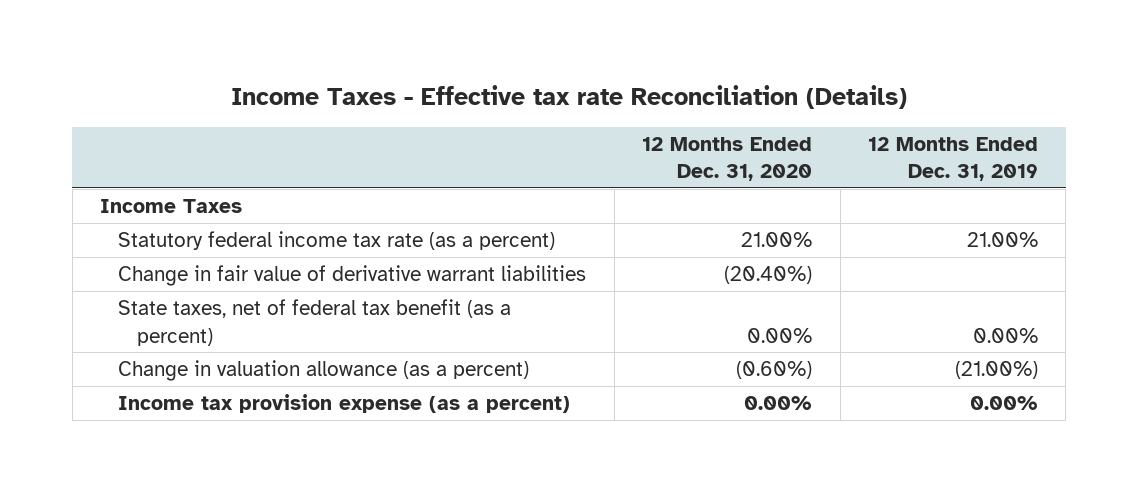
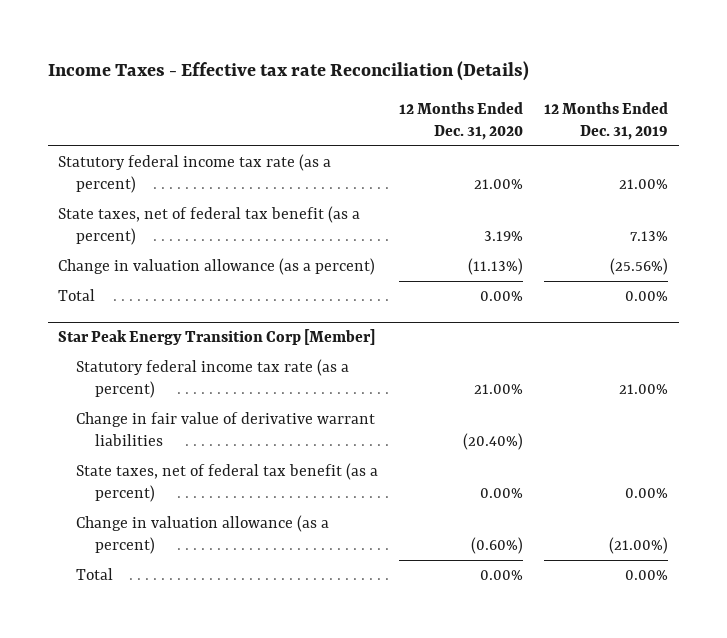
[100,199,243,214] Income Taxes -> none
none -> [58,206,361,246] State taxes, net of federal tax benefit (as a percent)
none -> [58,258,376,276] Change in valuation allowance (as a percent)
none -> [58,289,96,302] Total
none -> [58,329,376,346] Star Peak Energy Transition Corp [Member]
none -> [76,359,350,399] Statutory federal income tax rate (as a percent)
[118,394,571,414] Income tax provision expense (as a percent) -> [76,568,114,581] Total

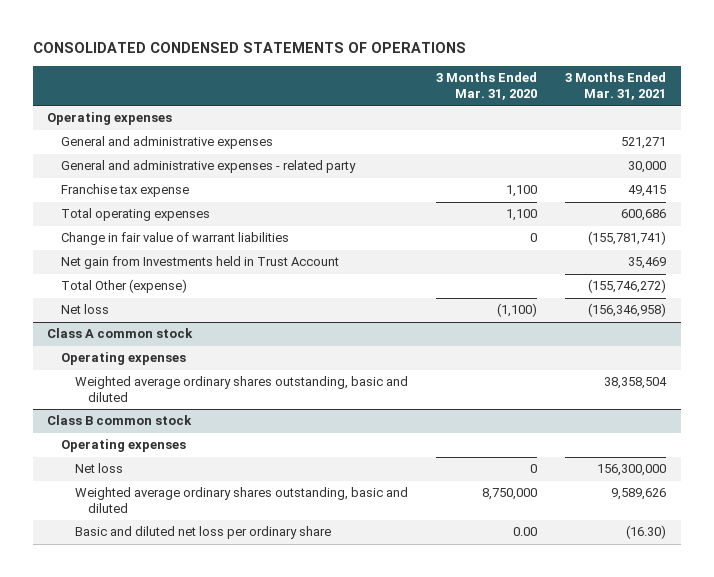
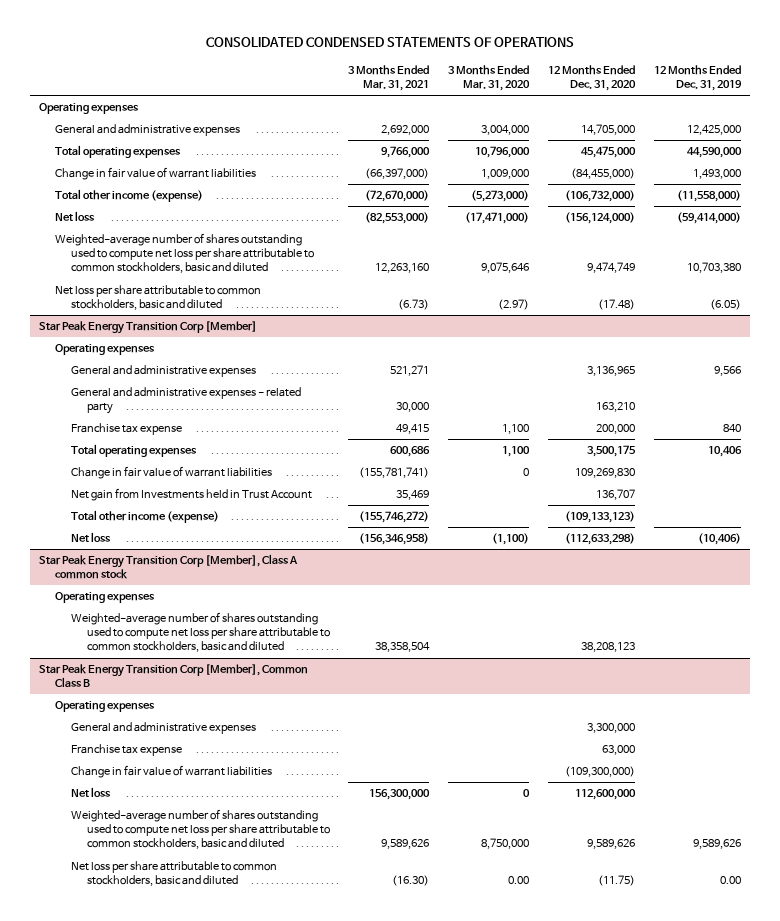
none -> [547,64,636,91] 12 Months Ended Dec. 31, 2020
none -> [653,64,742,91] 12 Months Ended Dec. 31, 2019
none -> [55,124,241,137] General and administrative expenses
none -> [55,145,182,159] Total operating expenses
none -> [55,167,257,181] Change in fair value of warrant liabilities
none -> [55,189,204,203] Total other income (expense)
none -> [55,211,96,222] Net loss
none -> [55,233,314,274] Weighted-average number of shares outstanding used to compute net loss per share attributable to common stockholders, basic and diluted
none -> [55,285,262,311] Net loss per share attributable to common stockholders, basic and diluted
none -> [39,321,258,335] Star Peak Energy Transition Corp [Member]
none -> [55,344,156,356] Operating expenses
[61,279,188,294] Total Other (expense) -> [70,510,219,524] Total other income (expense)
[47,328,194,339] Class A common stock -> none
none -> [39,554,299,580] Star Peak Energy Transition Corp [Member], Class A common stock
[47,415,193,426] Class B common stock -> none
[74,376,408,402] Weighted average ordinary shares outstanding, basic and diluted -> [70,612,330,653] Weighted-average number of shares outstanding used to compute net loss per share attributable to common stockholders, basic and diluted
none -> [39,664,309,688] Star Peak Energy Transition Corp [Member], Common Class B
none -> [70,722,256,735] General and administrative expenses
none -> [70,744,182,757] Franchise tax expense
none -> [70,765,272,779] Change in fair value of warrant liabilities
[74,487,408,513] Weighted average ordinary shares outstanding, basic and diluted -> [70,809,330,850] Weighted-average number of shares outstanding used to compute net loss per share attributable to common stockholders, basic and diluted
[74,526,331,540] Basic and diluted net loss per ordinary share -> [70,861,277,887] Net loss per share attributable to common stockholders, basic and diluted

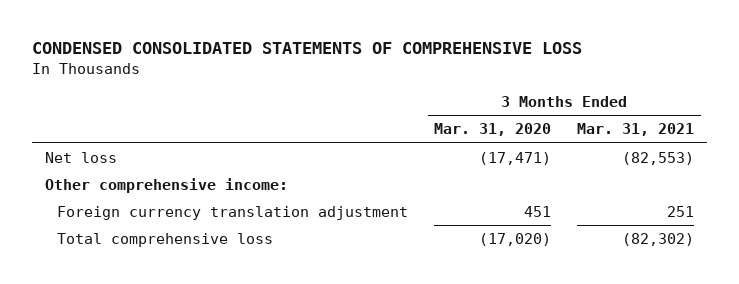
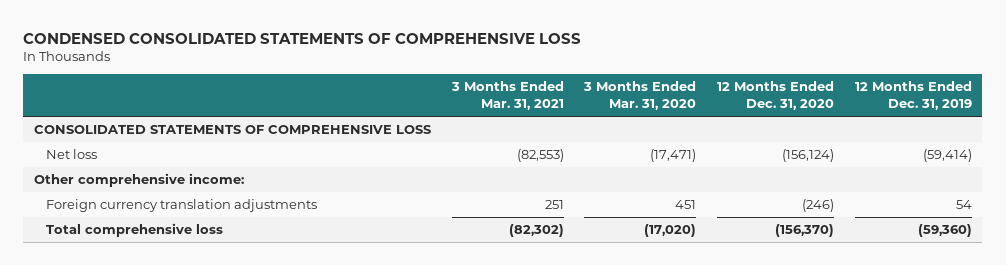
none -> [717,81,835,111] 12 Months Ended Dec. 31, 2020
none -> [855,81,973,111] 12 Months Ended Dec. 31, 2019
none -> [33,125,431,135] CONSOLIDATED STATEMENTS OF COMPREHENSIVE LOSS
[57,205,409,220] Foreign currency translation adjustment -> [45,199,317,213] Foreign currency translation adjustments

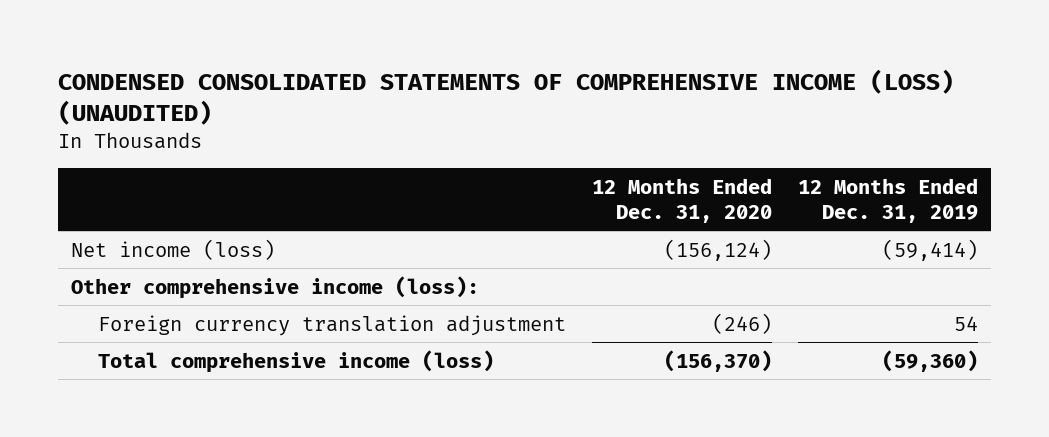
[23,32,582,44] CONDENSED CONSOLIDATED STATEMENTS OF COMPREHENSIVE LOSS -> [58,68,955,126] CONDENSED CONSOLIDATED STATEMENTS OF COMPREHENSIVE INCOME (LOSS) (UNAUDITED)
[450,81,564,111] 3 Months Ended Mar. 31, 2021 -> none
[583,81,697,111] 3 Months Ended Mar. 31, 2020 -> none
[33,125,431,135] CONSOLIDATED STATEMENTS OF COMPREHENSIVE LOSS -> none
[45,149,97,160] Net loss -> [71,238,276,260] Net income (loss)
[33,173,244,188] Other comprehensive income: -> [71,275,480,299] Other comprehensive income (loss):
[45,199,317,213] Foreign currency translation adjustments -> [98,314,567,336] Foreign currency translation adjustment
[45,223,223,238] Total comprehensive loss -> [98,349,495,373] Total comprehensive income (loss)

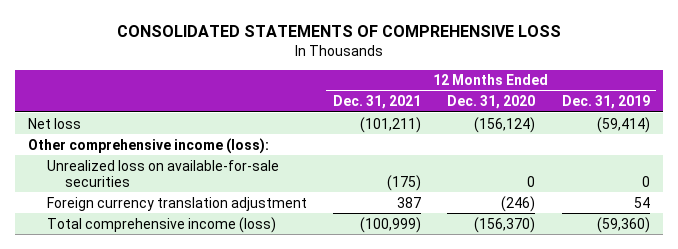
[58,68,955,126] CONDENSED CONSOLIDATED STATEMENTS OF COMPREHENSIVE INCOME (LOSS) (UNAUDITED) -> [116,24,561,37] CONSOLIDATED STATEMENTS OF COMPREHENSIVE LOSS
none -> [333,95,422,110] Dec. 31, 2021
[71,238,276,260] Net income (loss) -> [28,117,82,129] Net loss
none -> [46,159,279,187] Unrealized loss on available-for-sale securities

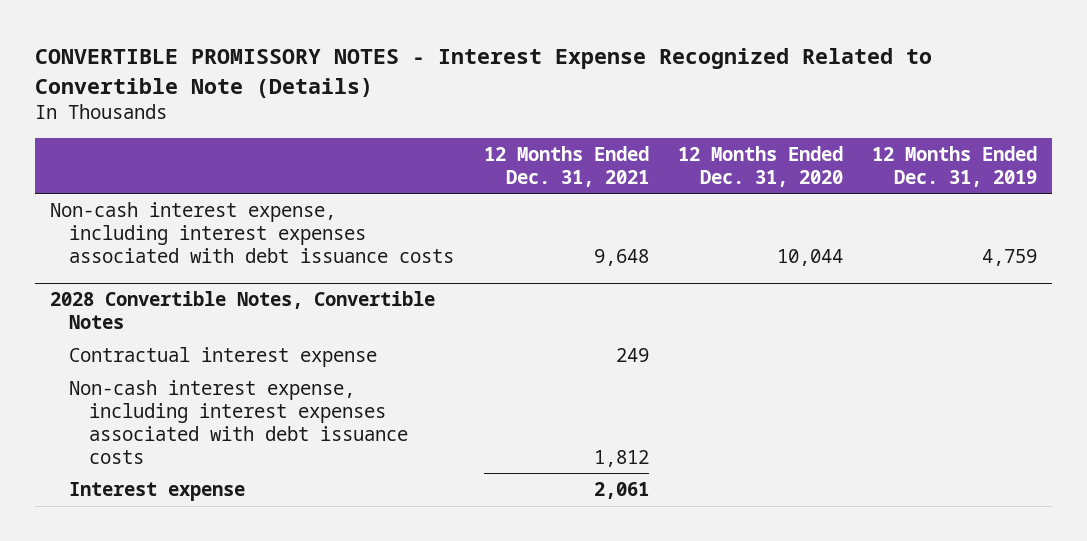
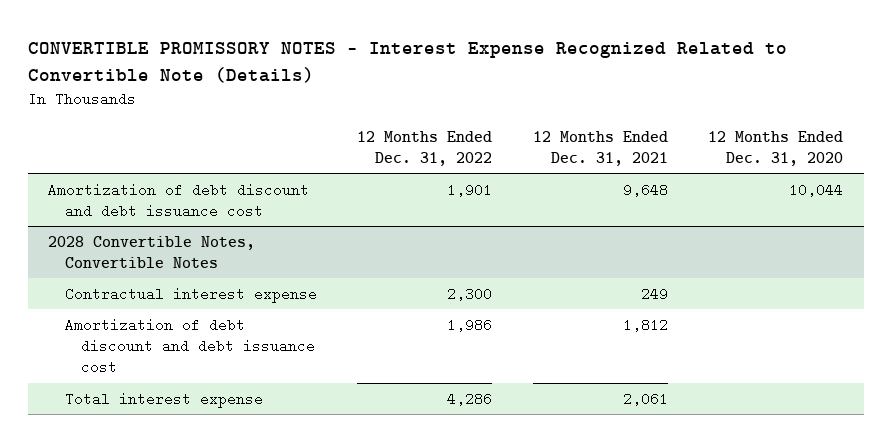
[872,145,1038,187] 12 Months Ended Dec. 31, 2019 -> none
none -> [357,130,493,167] 12 Months Ended Dec. 31, 2022
[49,202,455,263] Non-cash interest expense, including interest expenses associated with debt issuance costs -> [48,182,310,219] Amortization of debt discount and debt issuance cost
[69,380,408,464] Non-cash interest expense, including interest expenses associated with debt issuance costs -> [64,317,316,375] Amortization of debt discount and debt issuance cost
[69,482,246,502] Interest expense -> [64,391,263,408] Total interest expense

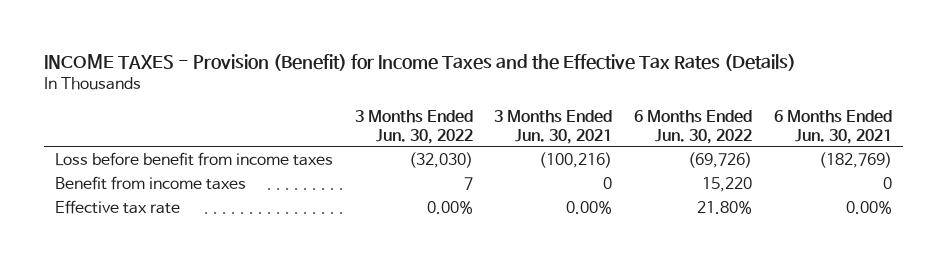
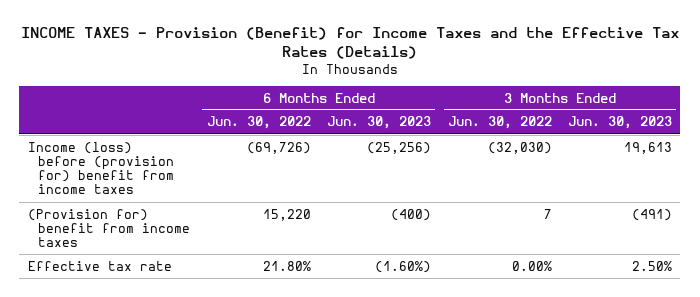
[494,109,613,144] 3 Months Ended Jun. 30, 2021 -> none
[774,109,893,144] 6 Months Ended Jun. 30, 2021 -> none
none -> [327,116,432,130] Jun. 30, 2023
none -> [568,116,673,130] Jun. 30, 2023
[54,152,333,167] Loss before benefit from income taxes -> [27,141,175,195] Income (loss) before (provision for) benefit from income taxes
[54,176,246,191] Benefit from income taxes -> [27,208,191,248] (Provision for) benefit from income taxes

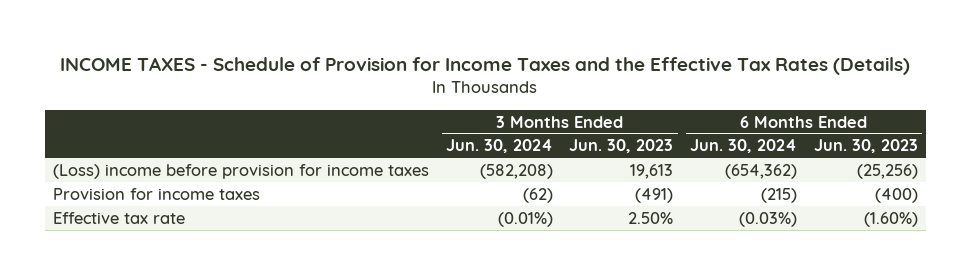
[20,27,679,60] INCOME TAXES - Provision (Benefit) for Income Taxes and the Effective Tax Rates (Details) -> [60,56,911,75] INCOME TAXES - Schedule of Provision for Income Taxes and the Effective Tax Rates (Details)
[206,116,311,130] Jun. 30, 2022 -> none
[447,116,552,130] Jun. 30, 2022 -> none
none -> [445,139,553,154] Jun. 30, 2024
none -> [690,139,798,154] Jun. 30, 2024
[27,141,175,195] Income (loss) before (provision for) benefit from income taxes -> [52,163,429,179] (Loss) income before provision for income taxes
[27,208,191,248] (Provision for) benefit from income taxes -> [52,187,260,200] Provision for income taxes

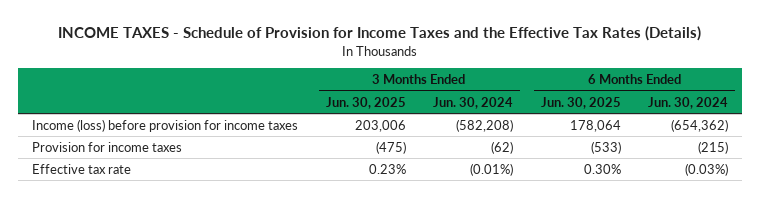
[569,139,674,154] Jun. 30, 2023 -> none
[813,139,918,154] Jun. 30, 2023 -> none
none -> [325,96,406,109] Jun. 30, 2025
none -> [540,96,621,109] Jun. 30, 2025
[52,163,429,179] (Loss) income before provision for income taxes -> [32,118,299,132] Income (loss) before provision for income taxes

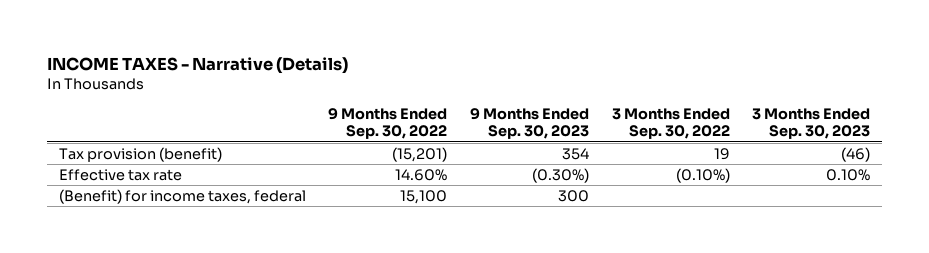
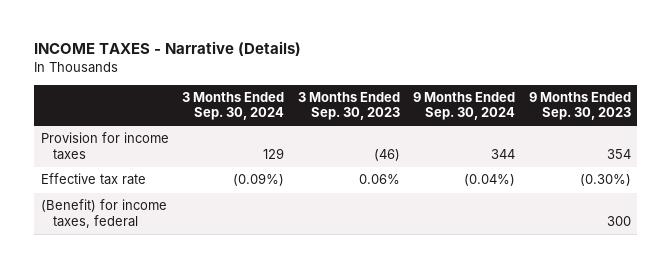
[328,108,448,140] 9 Months Ended Sep. 30, 2022 -> none
[611,108,730,140] 3 Months Ended Sep. 30, 2022 -> none
none -> [182,92,285,121] 3 Months Ended Sep. 30, 2024
none -> [413,92,516,121] 9 Months Ended Sep. 30, 2024
[58,146,222,162] Tax provision (benefit) -> [40,132,169,160] Provision for income taxes
[826,168,871,181] 0.10% -> [358,174,400,185] 0.06%

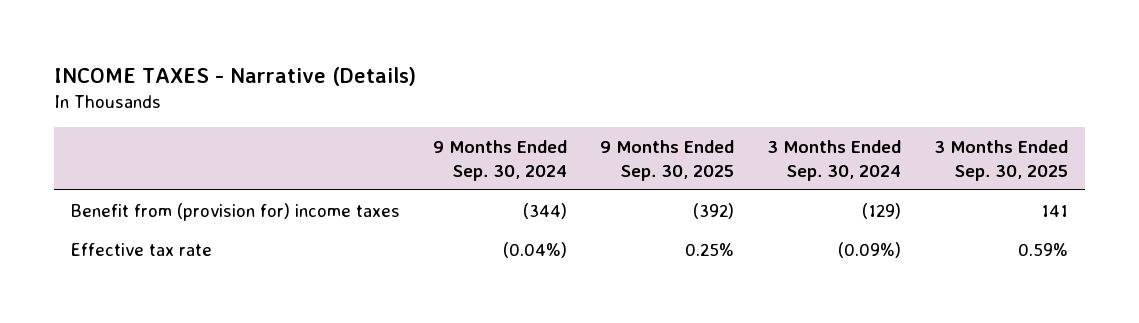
[297,92,400,121] 3 Months Ended Sep. 30, 2023 -> none
[528,92,631,121] 9 Months Ended Sep. 30, 2023 -> none
none -> [599,139,734,181] 9 Months Ended Sep. 30, 2025
none -> [933,139,1068,181] 3 Months Ended Sep. 30, 2025
[40,132,169,160] Provision for income taxes -> [70,202,400,221] Benefit from (provision for) income taxes
[263,147,285,159] 129 -> [861,202,901,219] (129)
[491,148,516,159] 344 -> [522,202,567,219] (344)
[40,199,167,228] (Benefit) for income taxes, federal -> none

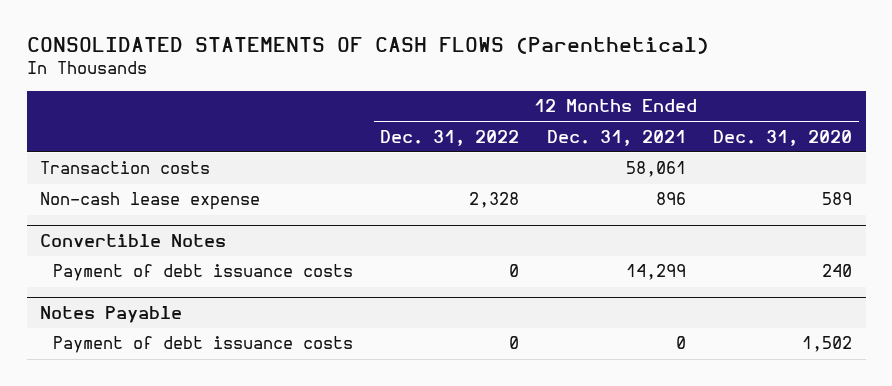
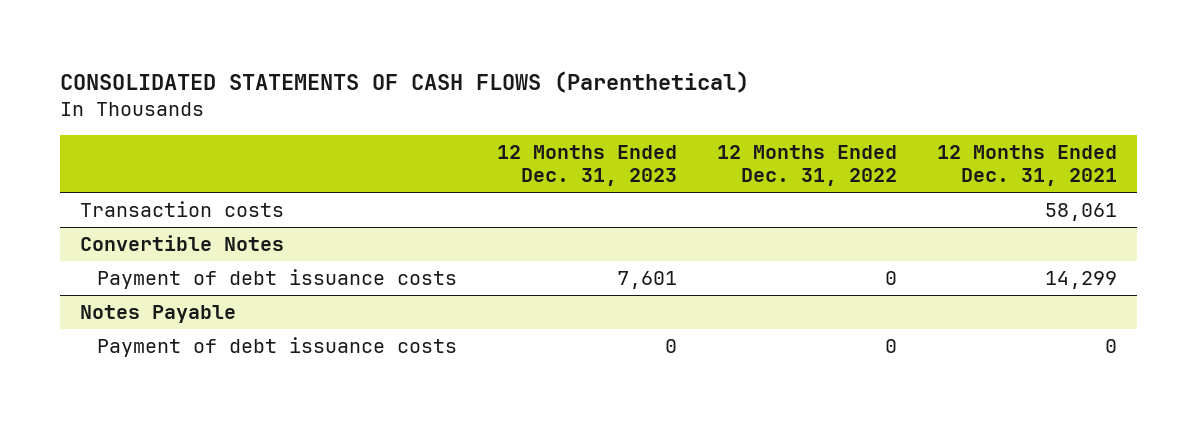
[712,129,852,146] Dec. 31, 2020 -> none
none -> [496,145,677,186] 12 Months Ended Dec. 31, 2023
[40,192,261,211] Non-cash lease expense -> none

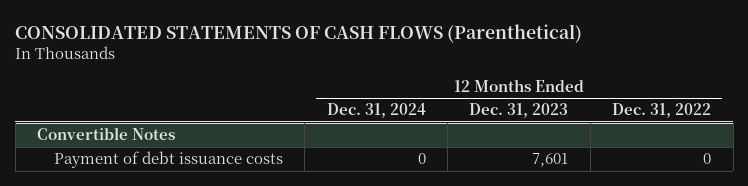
[936,145,1117,186] 12 Months Ended Dec. 31, 2021 -> none
none -> [326,103,426,119] Dec. 31, 2024
[80,201,285,218] Transaction costs -> none
[80,305,237,324] Notes Payable -> none
[96,337,457,358] Payment of debt issuance costs -> none

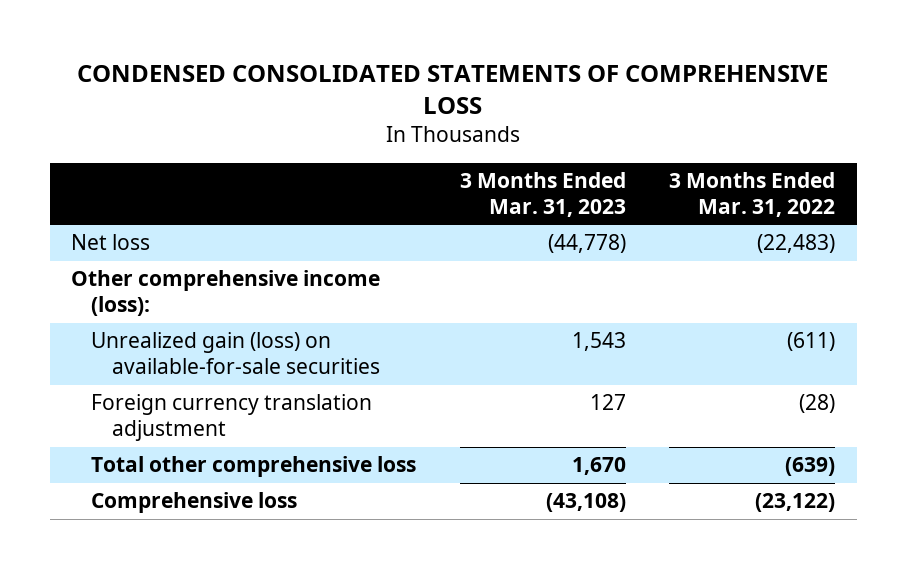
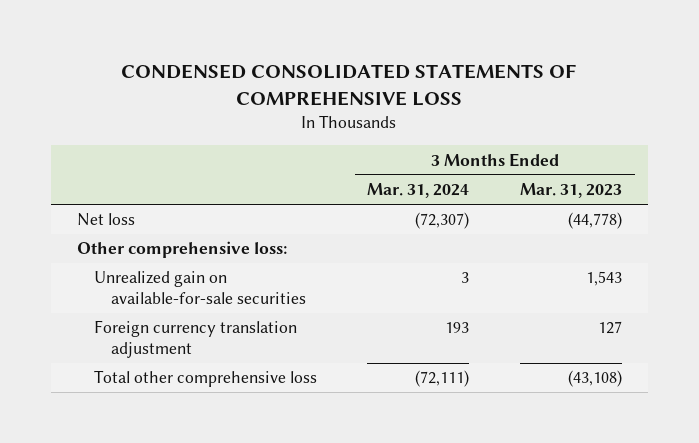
[668,172,835,217] 3 Months Ended Mar. 31, 2022 -> none
none -> [367,183,470,199] Mar. 31, 2024
[71,270,381,317] Other comprehensive income (loss): -> [76,241,287,259] Other comprehensive loss:
[91,332,380,375] Unrealized gain (loss) on available-for-sale securities -> [93,271,306,304] Unrealized gain on available-for-sale securities
[91,492,298,514] Comprehensive loss -> none
[571,457,626,476] 1,670 -> [568,370,623,388] (43,108)

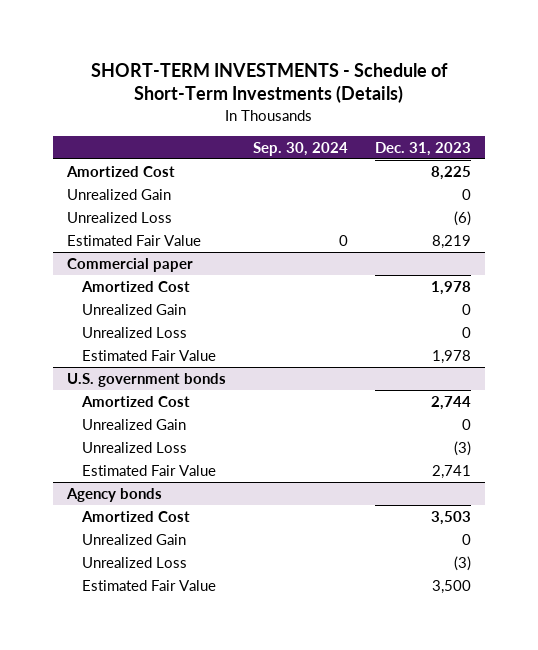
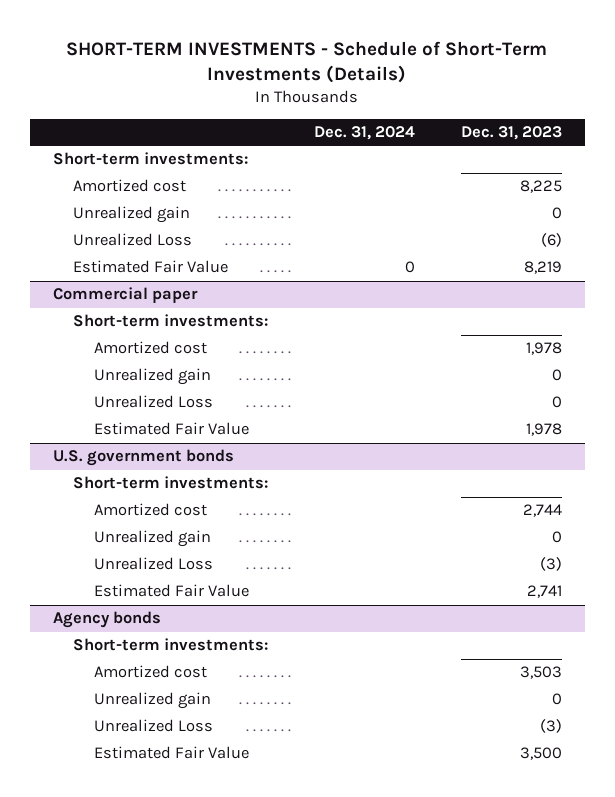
[253,141,349,156] Sep. 30, 2024 -> none
none -> [314,126,416,141] Dec. 31, 2024
none -> [52,152,248,166] Short-term investments:
[65,165,175,177] Amortized Cost -> [73,179,187,193] Amortized cost
[66,188,171,200] Unrealized Gain -> [73,206,191,224] Unrealized gain
none -> [73,314,269,328] Short-term investments:
[80,280,190,292] Amortized Cost -> [94,341,208,355] Amortized cost
[81,303,186,315] Unrealized Gain -> [94,368,212,386] Unrealized gain
none -> [73,476,269,490] Short-term investments:
[80,395,190,407] Amortized Cost -> [94,503,208,517] Amortized cost
[81,418,186,430] Unrealized Gain -> [94,530,212,548] Unrealized gain
none -> [73,638,269,652] Short-term investments:
[80,510,190,522] Amortized Cost -> [94,665,208,679] Amortized cost
[81,533,186,545] Unrealized Gain -> [94,692,212,710] Unrealized gain

